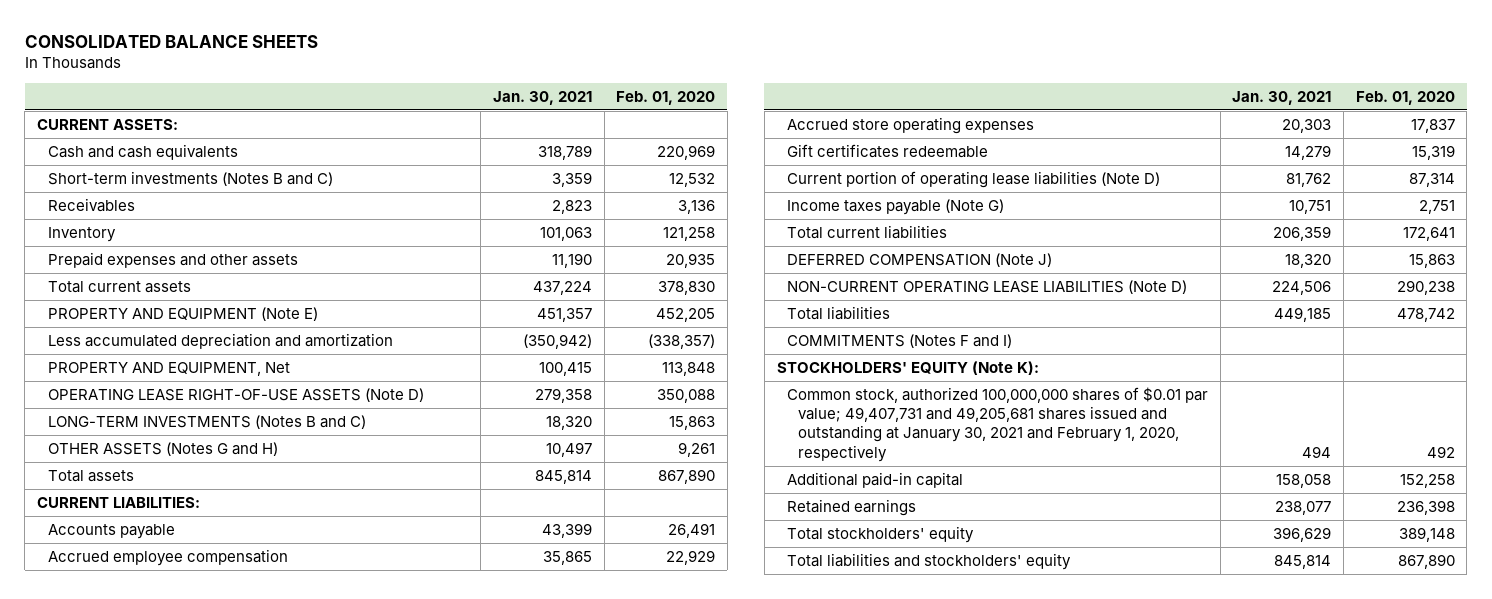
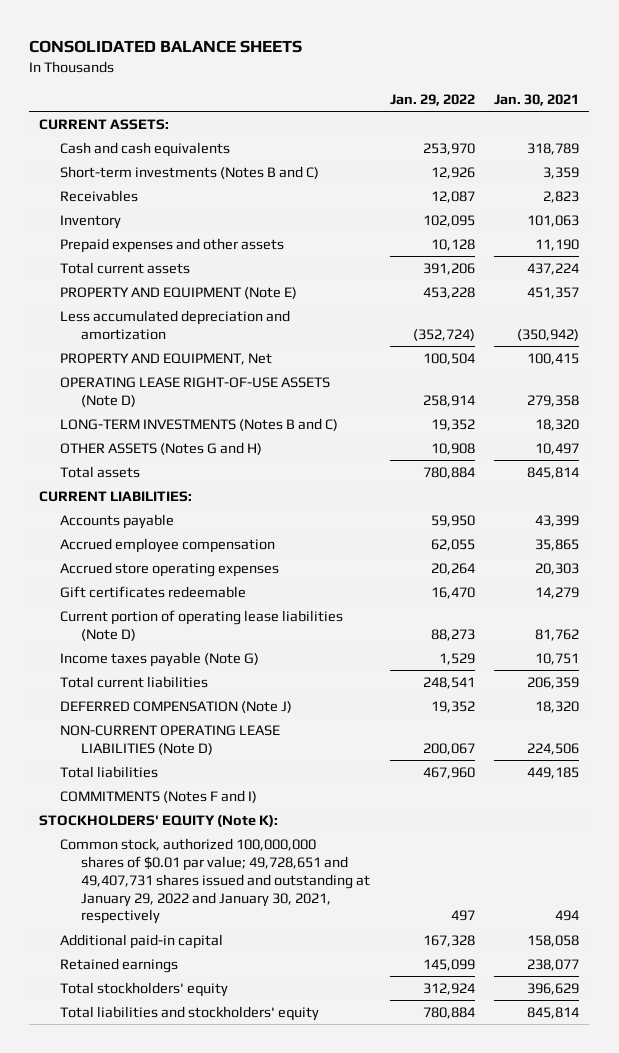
[616,90,716,105] Feb. 01, 2020 -> none
none -> [389,93,475,106] Jan. 29, 2022
[787,386,1209,462] Common stock, authorized 100,000,000 shares of $0.01 par value; 49,407,731 and 49,205,681 shares issued and outstanding at January 30, 2021 and February 1, 2020, respectively -> [59,838,370,925] Common stock, authorized 100,000,000 shares of $0.01 par value; 49,728,651 and 49,407,731 shares issued and outstanding at January 29, 2022 and January 30, 2021, respectively

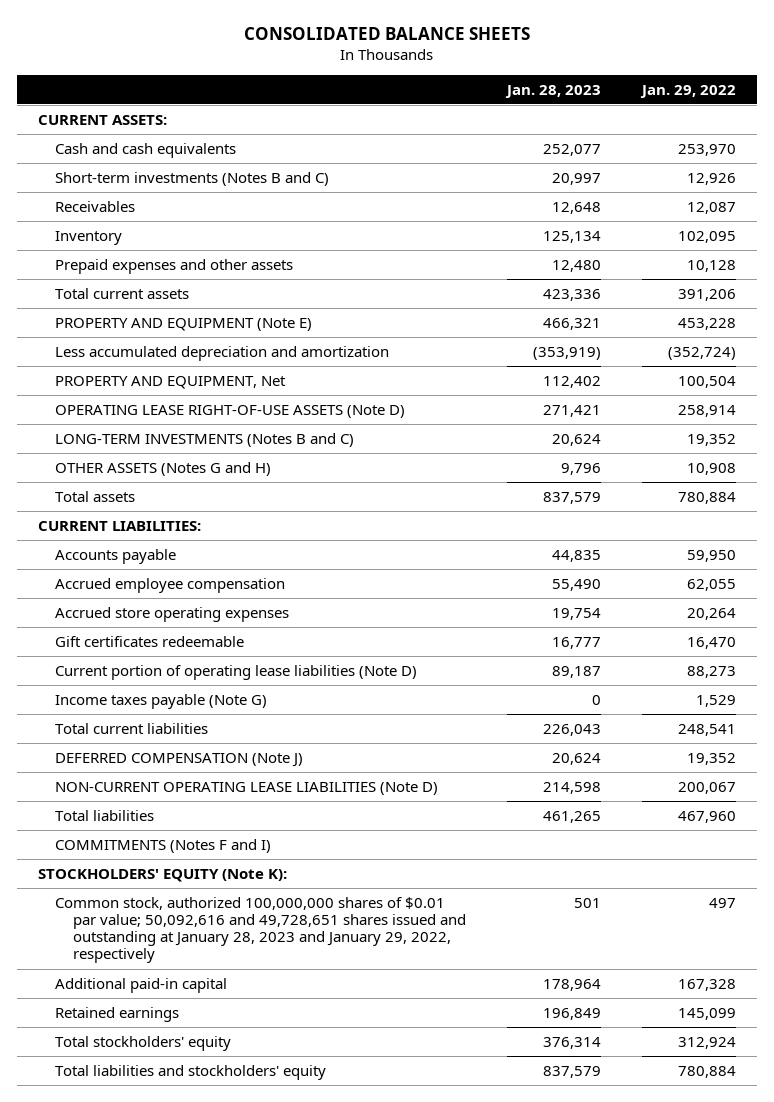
[494,93,580,106] Jan. 30, 2021 -> none
none -> [505,84,602,98] Jan. 28, 2023
[59,838,370,925] Common stock, authorized 100,000,000 shares of $0.01 par value; 49,728,651 and 49,407,731 shares issued and outstanding at January 29, 2022 and January 30, 2021, respectively -> [55,896,466,964] Common stock, authorized 100,000,000 shares of $0.01 par value; 50,092,616 and 49,728,651 shares issued and outstanding at January 28, 2023 and January 29, 2022, respectively

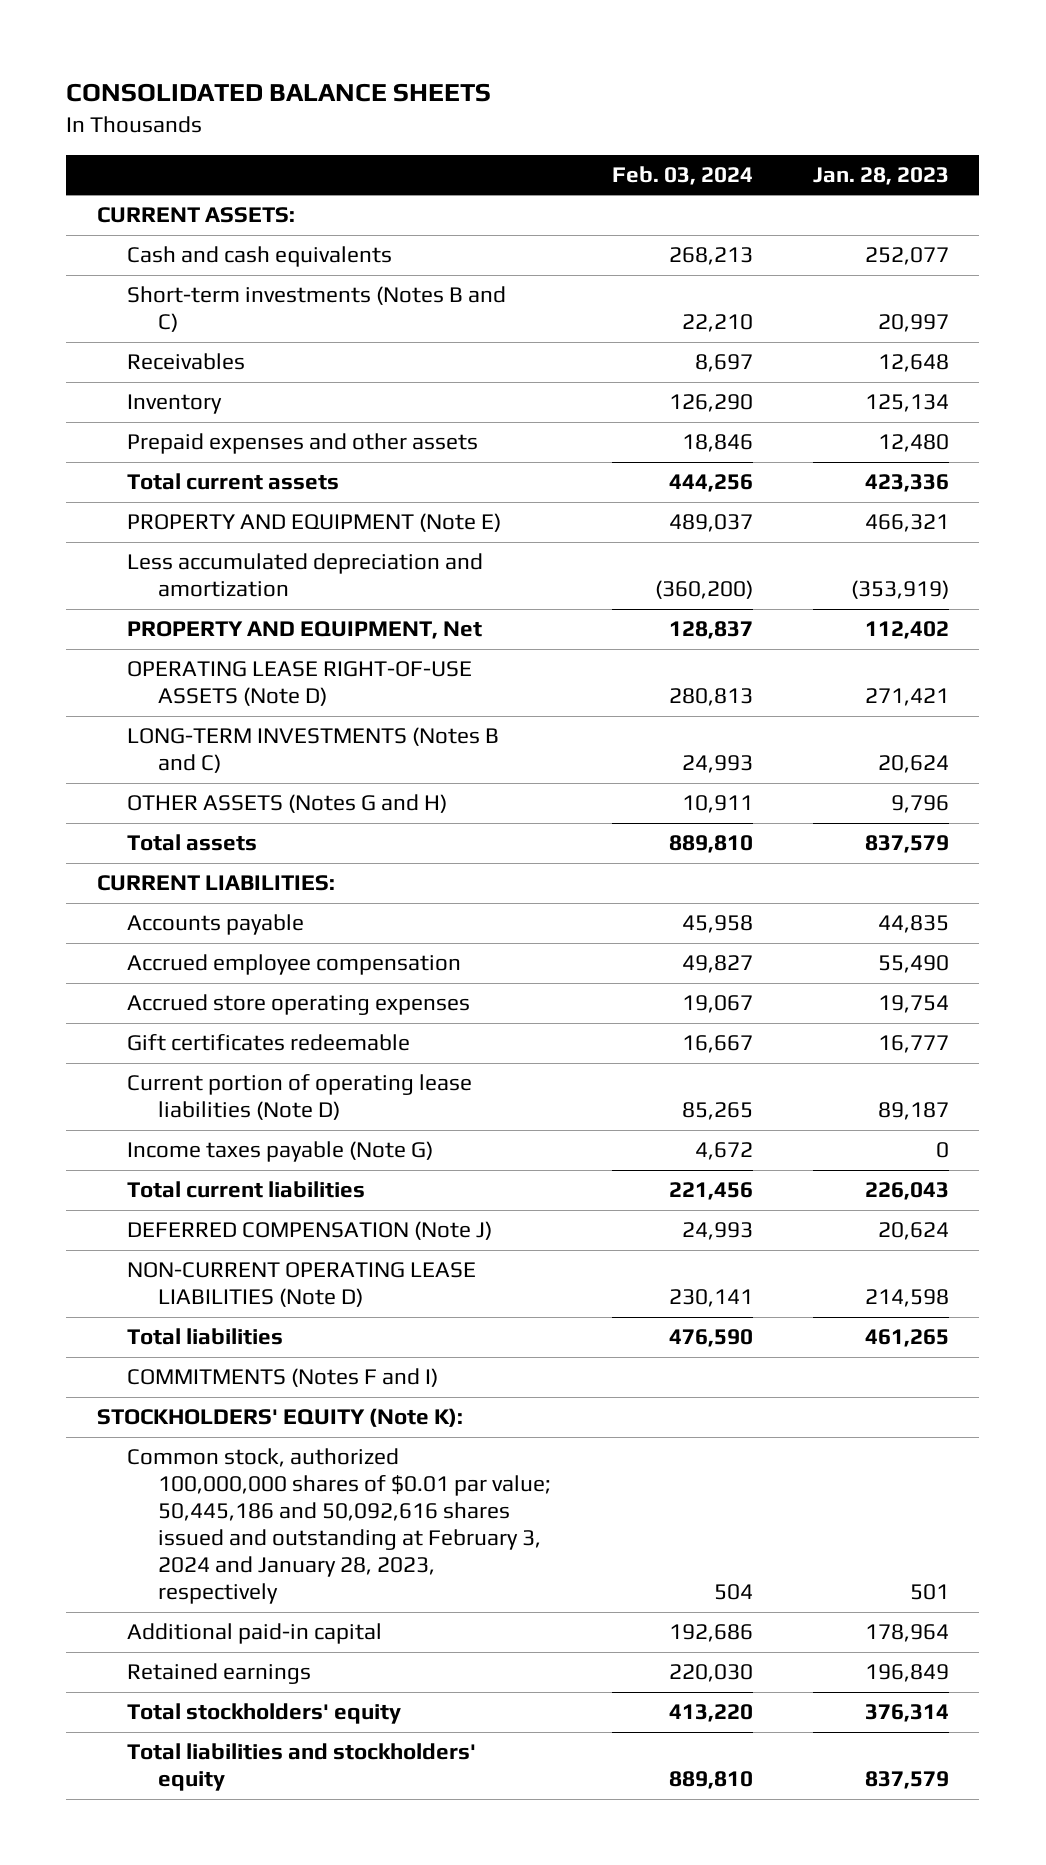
[640,84,737,98] Jan. 29, 2022 -> none
none -> [611,165,753,185] Feb. 03, 2024
[55,896,466,964] Common stock, authorized 100,000,000 shares of $0.01 par value; 50,092,616 and 49,728,651 shares issued and outstanding at January 28, 2023 and January 29, 2022, respectively -> [127,1448,552,1605] Common stock, authorized 100,000,000 shares of $0.01 par value; 50,445,186 and 50,092,616 shares issued and outstanding at February 3, 2024 and January 28, 2023, respectively

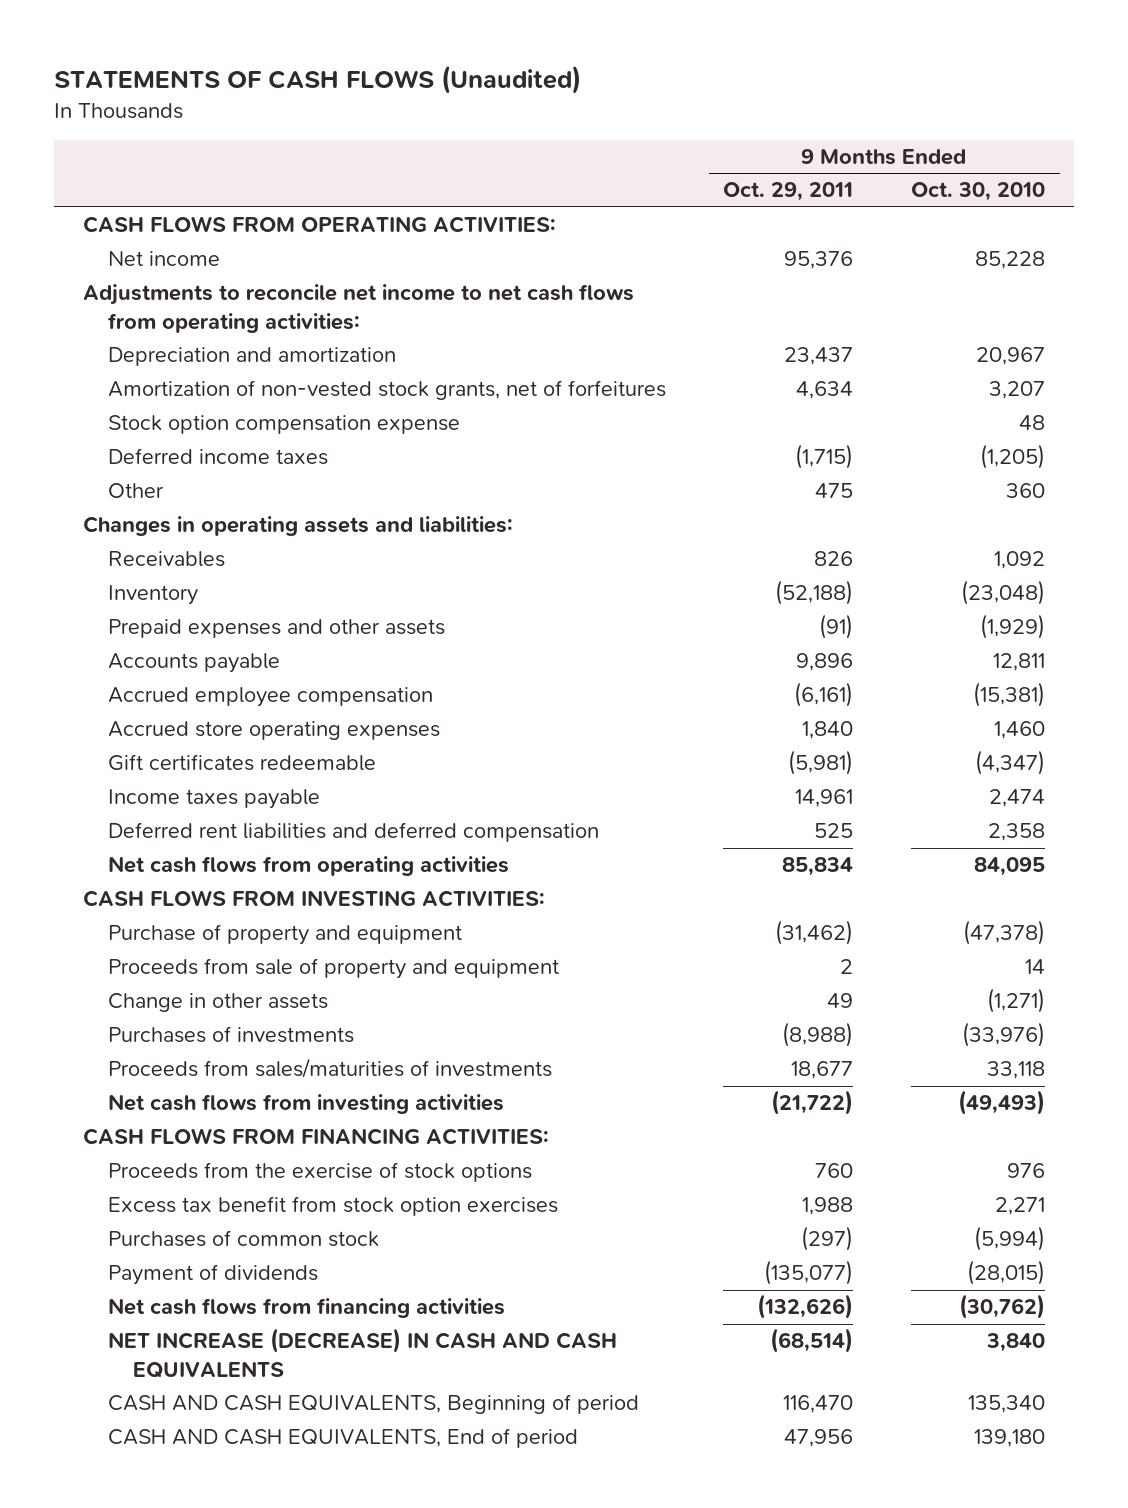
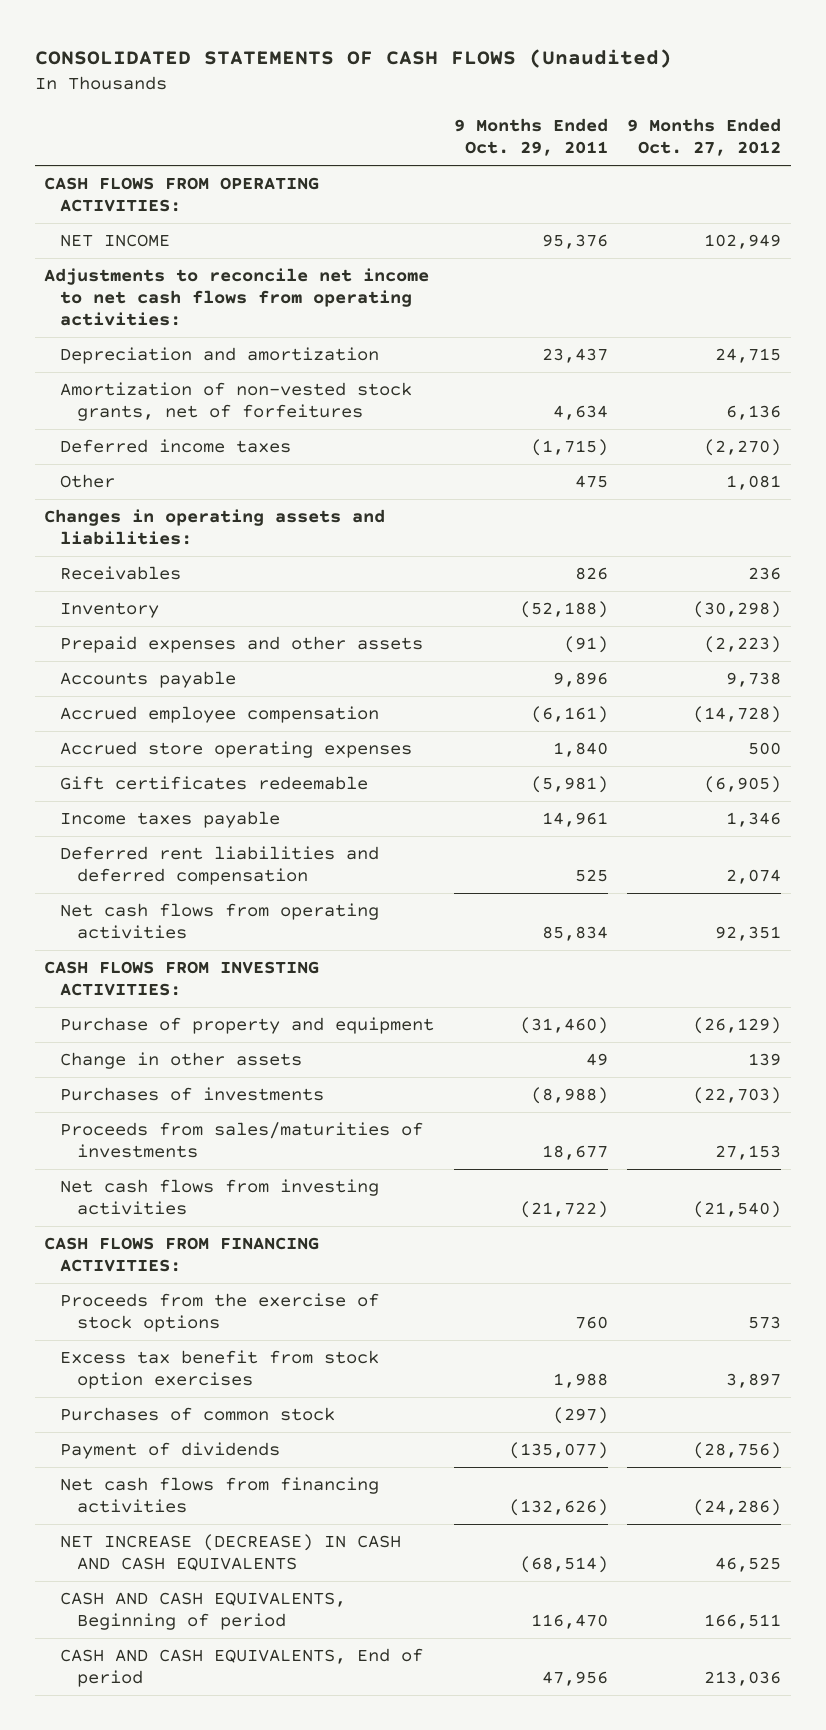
[53,64,581,94] STATEMENTS OF CASH FLOWS (Unaudited) -> [34,49,672,69] CONSOLIDATED STATEMENTS OF CASH FLOWS (Unaudited)
[911,182,1046,202] Oct. 30, 2010 -> none
none -> [627,118,782,157] 9 Months Ended Oct. 27, 2012
[107,251,220,267] Net income -> [60,234,171,248] NET INCOME
[107,415,460,435] Stock option compensation expense -> none
[107,958,559,980] Proceeds from sale of property and equipment -> none
[775,920,854,946] (31,462) -> [519,1017,608,1035] (31,460)

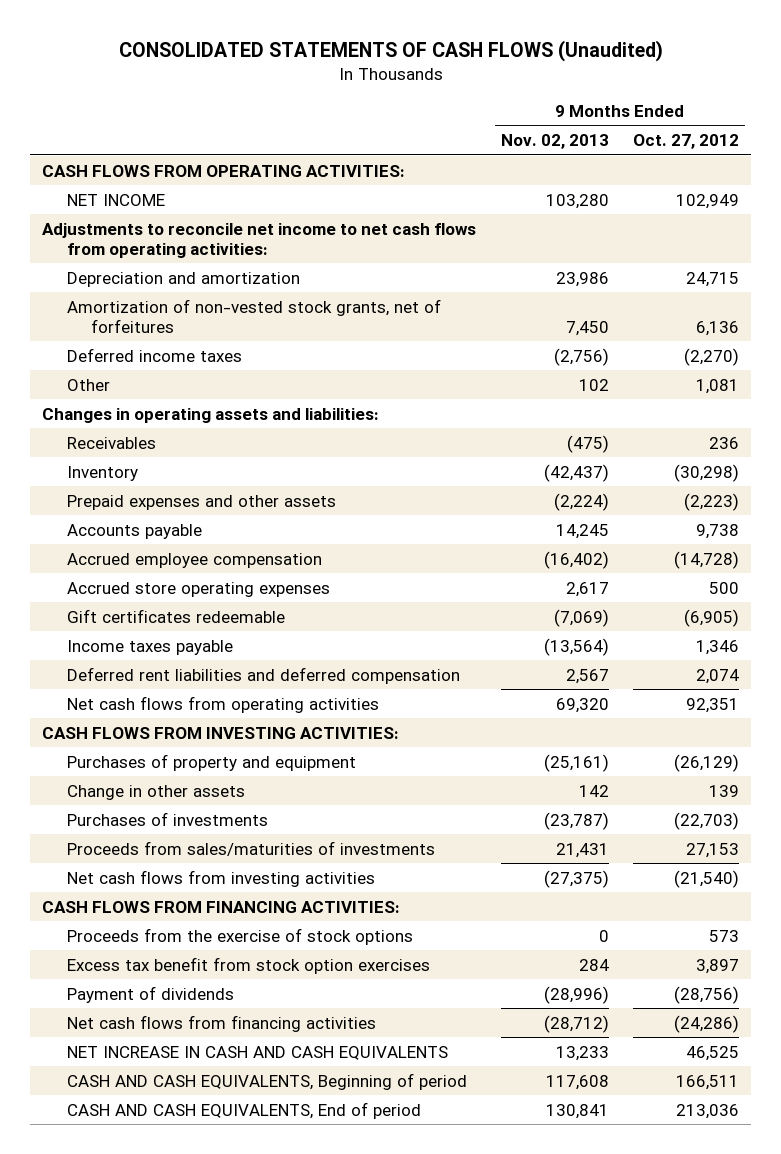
[453,118,608,157] 9 Months Ended Oct. 29, 2011 -> none
none -> [500,134,609,150] Nov. 02, 2013
[60,1017,435,1035] Purchase of property and equipment -> [66,753,356,771] Purchases of property and equipment
[60,1407,336,1422] Purchases of common stock -> none
[60,1534,402,1571] NET INCREASE (DECREASE) IN CASH AND CASH EQUIVALENTS -> [66,1045,448,1060] NET INCREASE IN CASH AND CASH EQUIVALENTS

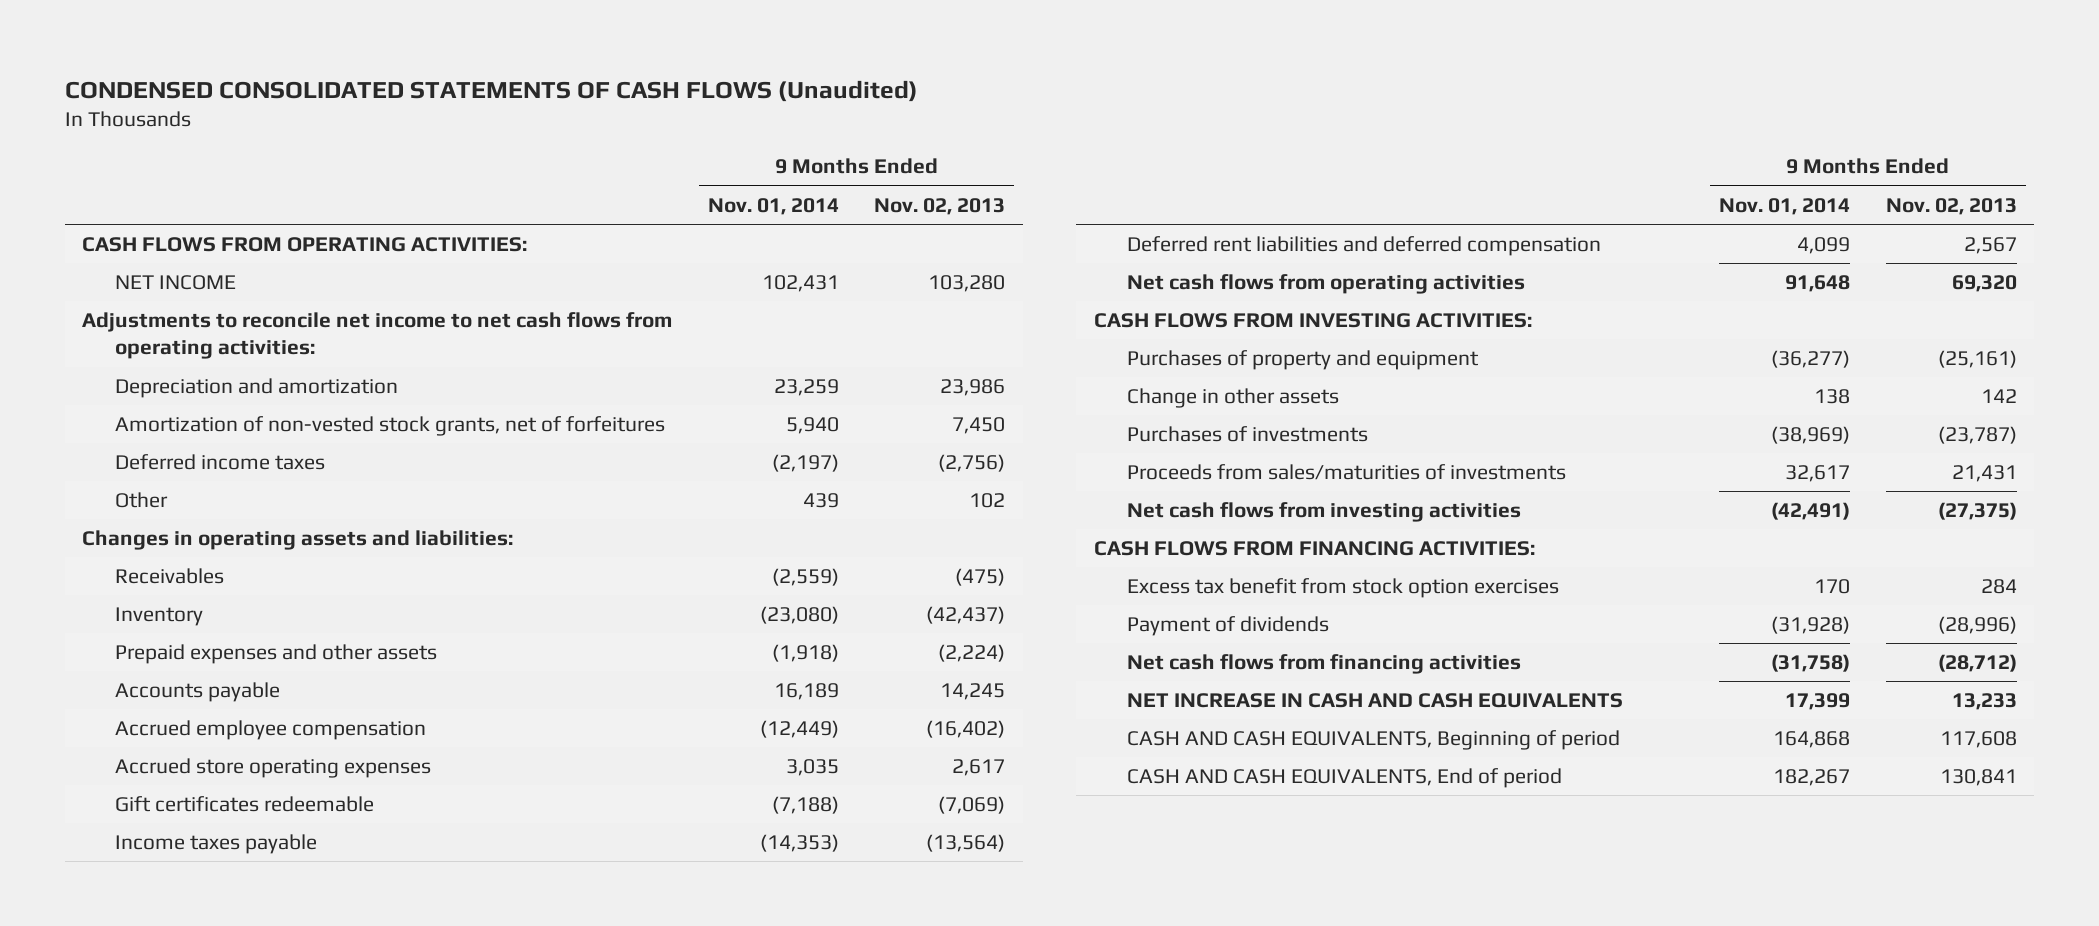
[118,39,663,62] CONSOLIDATED STATEMENTS OF CASH FLOWS (Unaudited) -> [64,79,918,102] CONDENSED CONSOLIDATED STATEMENTS OF CASH FLOWS (Unaudited)
[632,134,739,150] Oct. 27, 2012 -> none
none -> [707,197,839,215] Nov. 01, 2014
[66,927,413,945] Proceeds from the exercise of stock options -> none

